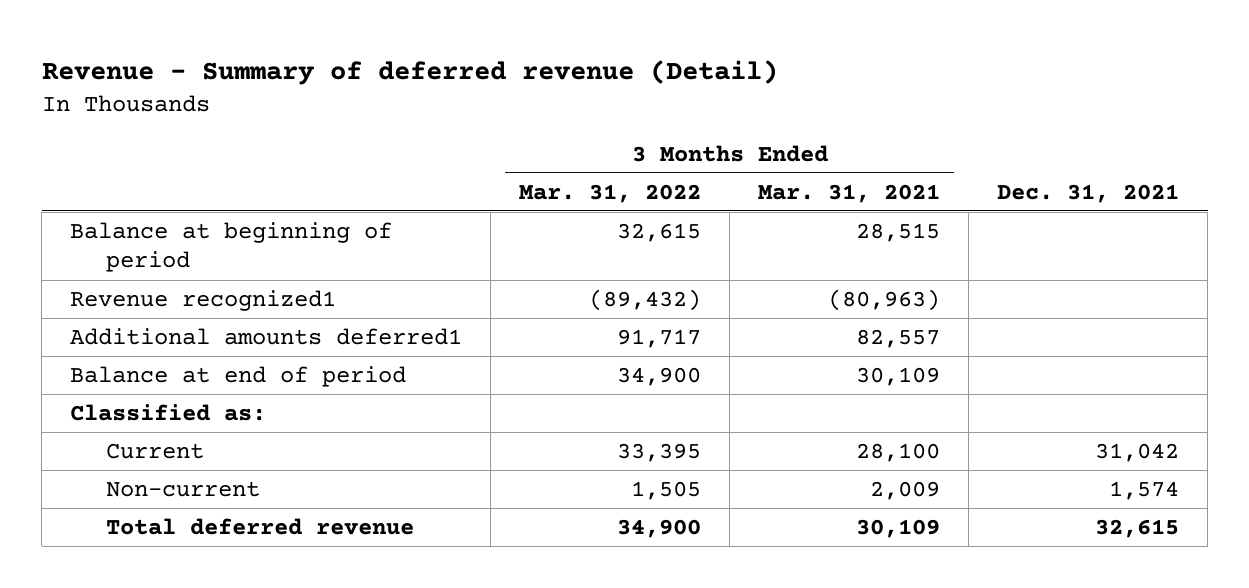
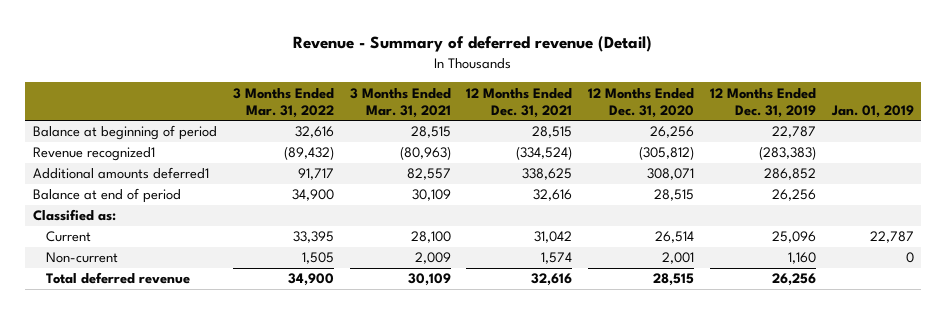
[997,183,1180,203] Dec. 31, 2021 -> none
none -> [466,87,573,118] 12 Months Ended Dec. 31, 2021
none -> [588,87,695,118] 12 Months Ended Dec. 31, 2020
none -> [709,87,816,118] 12 Months Ended Dec. 31, 2019
none -> [830,104,914,118] Jan. 01, 2019
[617,222,702,242] 32,615 -> [294,126,334,139] 32,616

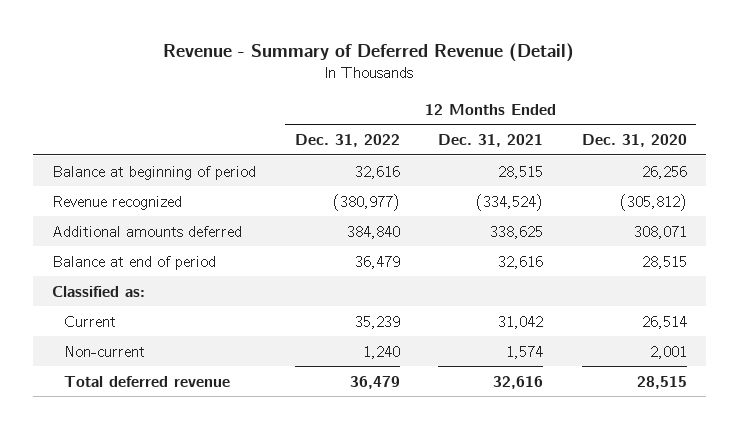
[293,36,653,53] Revenue - Summary of deferred revenue (Detail) -> [163,43,575,63] Revenue - Summary of Deferred Revenue (Detail)
[232,87,334,118] 3 Months Ended Mar. 31, 2022 -> none
[349,87,451,118] 3 Months Ended Mar. 31, 2021 -> none
[709,87,816,118] 12 Months Ended Dec. 31, 2019 -> none
[830,104,914,118] Jan. 01, 2019 -> none
none -> [294,134,400,148] Dec. 31, 2022
[33,147,156,162] Revenue recognized1 -> [52,195,183,210] Revenue recognized
[33,167,210,180] Additional amounts deferred1 -> [52,225,243,237] Additional amounts deferred

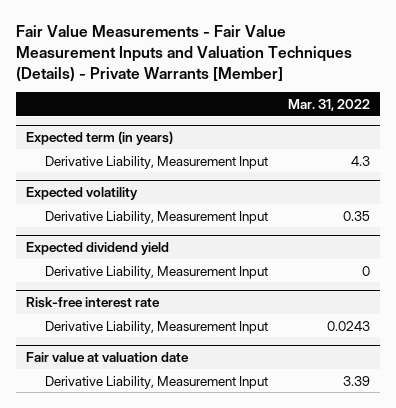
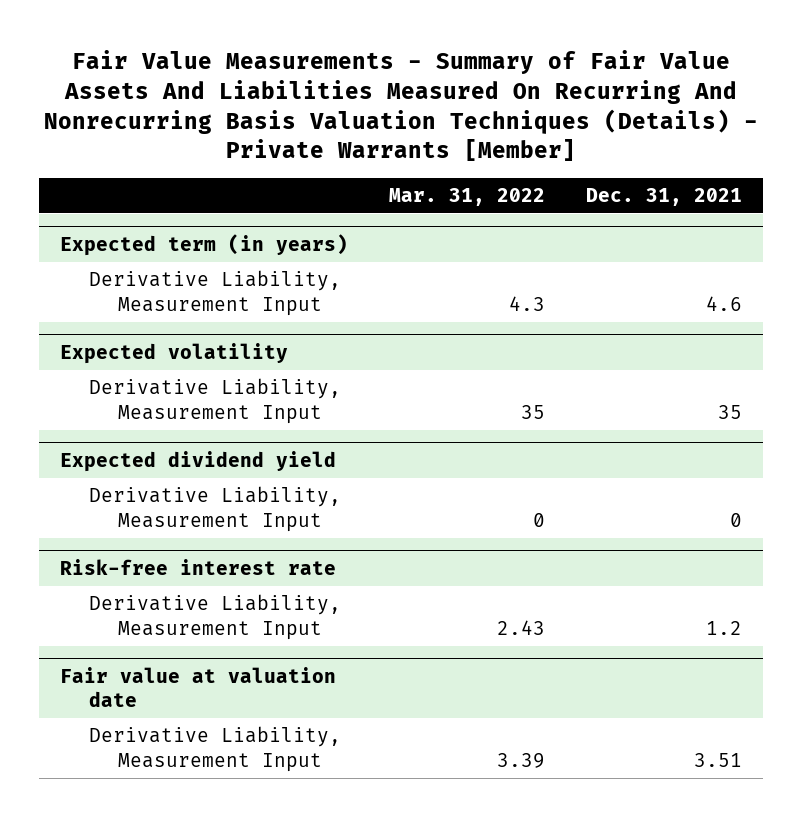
[15,24,352,82] Fair Value Measurements - Fair Value Measurement Inputs and Valuation Techniques (Details) - Private Warrants [Member] -> [44,50,759,162] Fair Value Measurements - Summary of Fair Value Assets And Liabilities Measured On Recurring And Nonrecurring Basis Valuation Techniques (Details) - Private Warrants [Member]
none -> [586,187,743,206] Dec. 31, 2021
[343,210,371,221] 0.35 -> [521,405,546,420] 35
[327,320,371,331] 0.0243 -> [497,620,546,636] 2.43

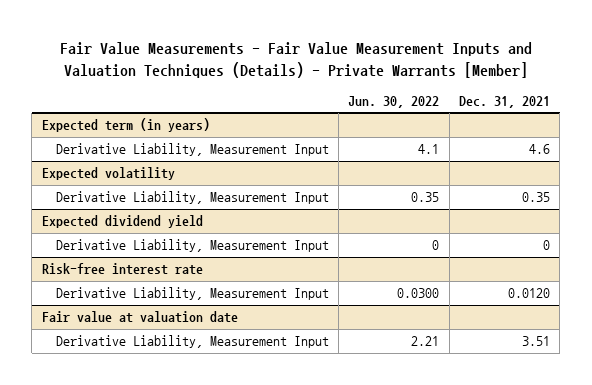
[44,50,759,162] Fair Value Measurements - Summary of Fair Value Assets And Liabilities Measured On Recurring And Nonrecurring Basis Valuation Techniques (Details) - Private Warrants [Member] -> [59,42,532,78] Fair Value Measurements - Fair Value Measurement Inputs and Valuation Techniques (Details) - Private Warrants [Member]
[389,187,546,206] Mar. 31, 2022 -> none
none -> [348,95,440,108] Jun. 30, 2022
[718,405,743,420] 35 -> [521,192,550,203] 0.35
[706,621,743,636] 1.2 -> [507,288,550,299] 0.0120

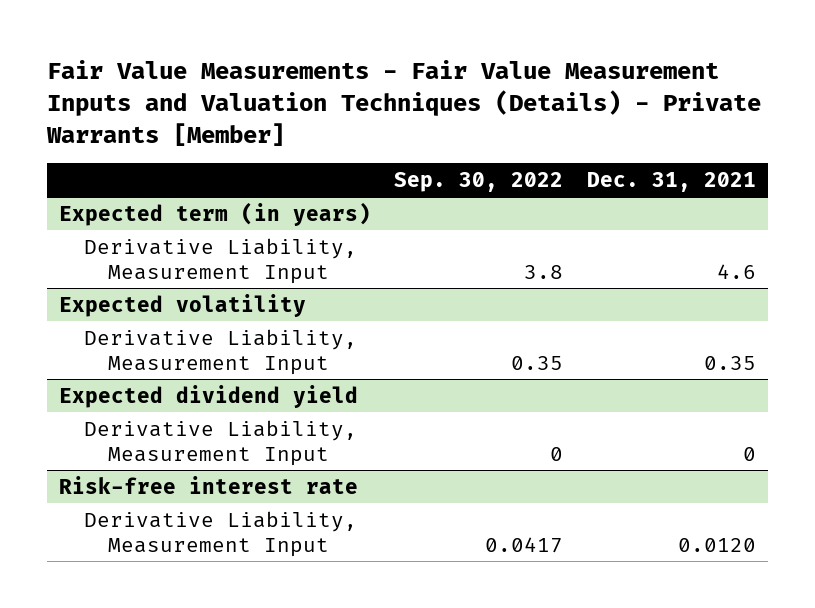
[348,95,440,108] Jun. 30, 2022 -> none
none -> [394,171,564,192] Sep. 30, 2022
[41,311,238,324] Fair value at valuation date -> none
[55,335,329,349] Derivative Liability, Measurement Input -> none

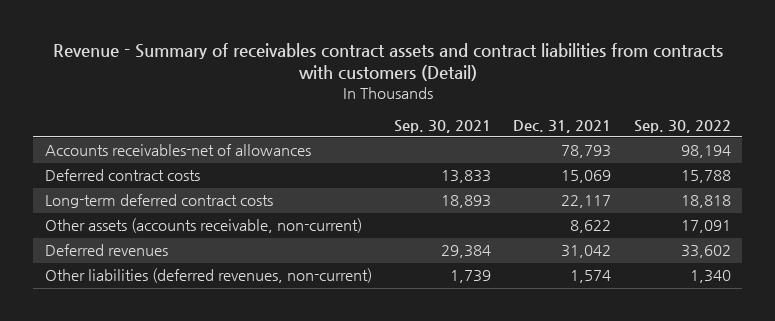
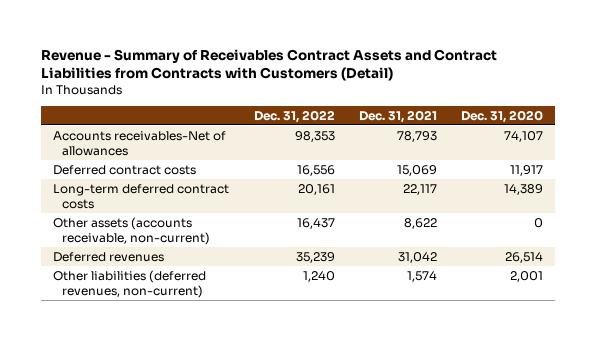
[52,42,723,82] Revenue - Summary of receivables contract assets and contract liabilities from contracts with customers (Detail) -> [41,48,498,82] Revenue - Summary of Receivables Contract Assets and Contract Liabilities from Contracts with Customers (Detail)
[393,119,491,133] Sep. 30, 2021 -> none
[633,119,731,133] Sep. 30, 2022 -> none
none -> [253,109,335,123] Dec. 31, 2022
none -> [461,109,544,123] Dec. 31, 2020
[44,144,311,157] Accounts receivables-net of allowances -> [53,130,227,156] Accounts receivables-Net of allowances

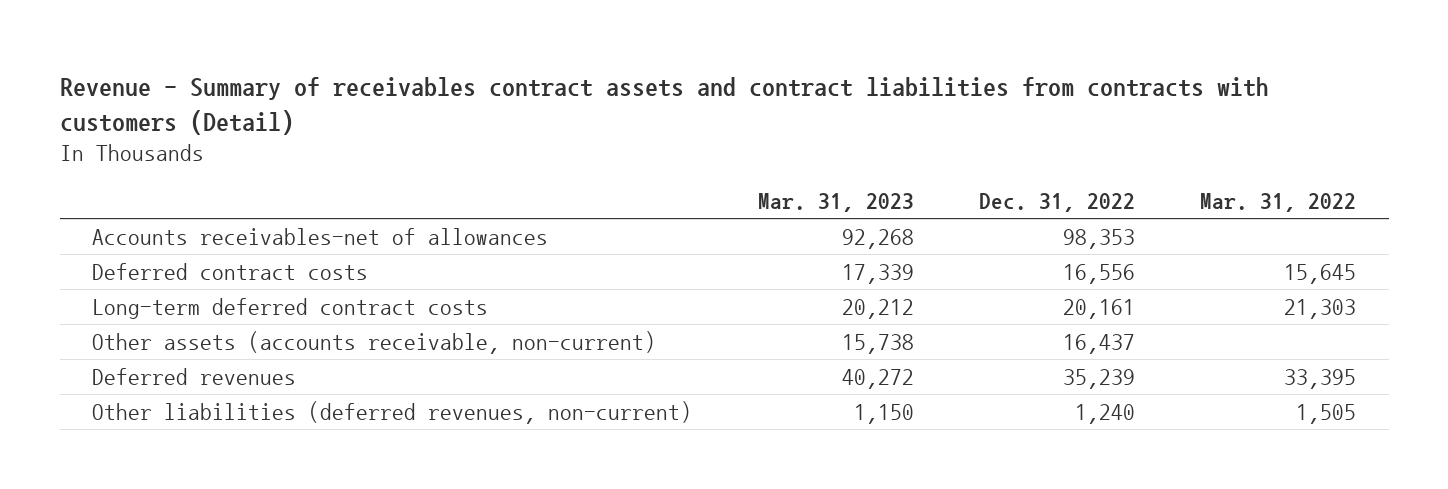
[41,48,498,82] Revenue - Summary of Receivables Contract Assets and Contract Liabilities from Contracts with Customers (Detail) -> [59,76,1269,135] Revenue - Summary of receivables contract assets and contract liabilities from contracts with customers (Detail)
[358,109,437,123] Dec. 31, 2021 -> none
[461,109,544,123] Dec. 31, 2020 -> none
none -> [757,192,914,212] Mar. 31, 2023
none -> [1200,192,1357,212] Mar. 31, 2022
[53,130,227,156] Accounts receivables-Net of allowances -> [92,227,549,245] Accounts receivables-net of allowances

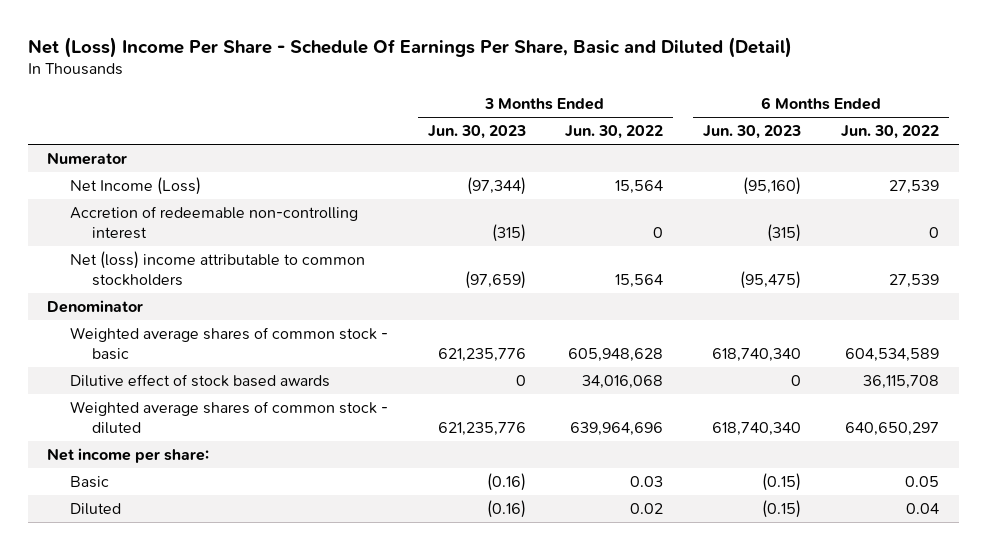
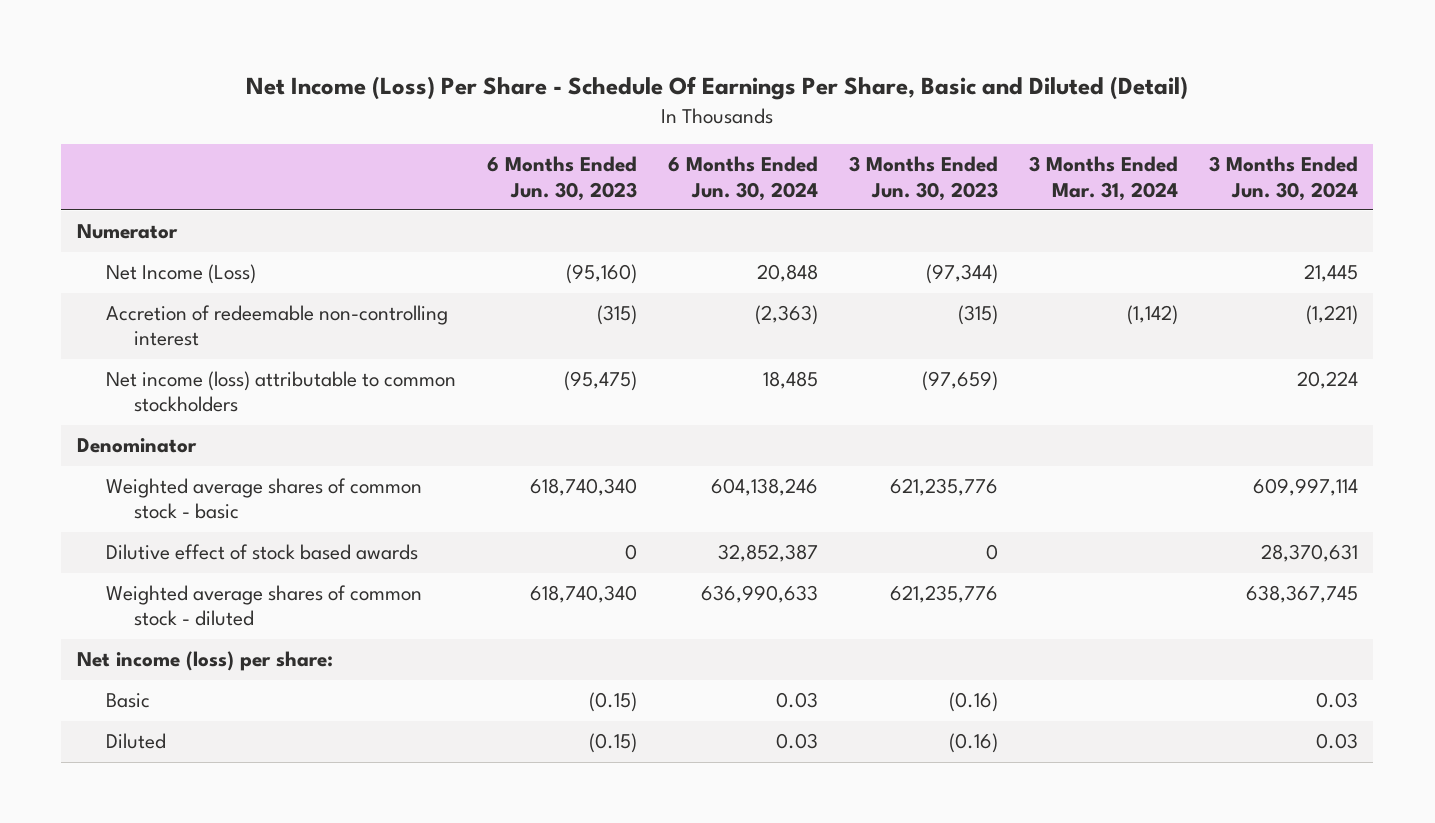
[27,36,792,58] Net (Loss) Income Per Share - Schedule Of Earnings Per Share, Basic and Diluted (Detail) -> [246,76,1189,101] Net Income (Loss) Per Share - Schedule Of Earnings Per Share, Basic and Diluted (Detail)
[565,125,664,140] Jun. 30, 2022 -> none
[840,125,939,140] Jun. 30, 2022 -> none
none -> [667,156,818,201] 6 Months Ended Jun. 30, 2024
none -> [1028,156,1178,201] 3 Months Ended Mar. 31, 2024
none -> [1208,156,1358,201] 3 Months Ended Jun. 30, 2024
[69,250,365,286] Net (loss) income attributable to common stockholders -> [105,371,456,413] Net income (loss) attributable to common stockholders
[47,447,210,463] Net income per share: -> [76,651,333,672] Net income (loss) per share:

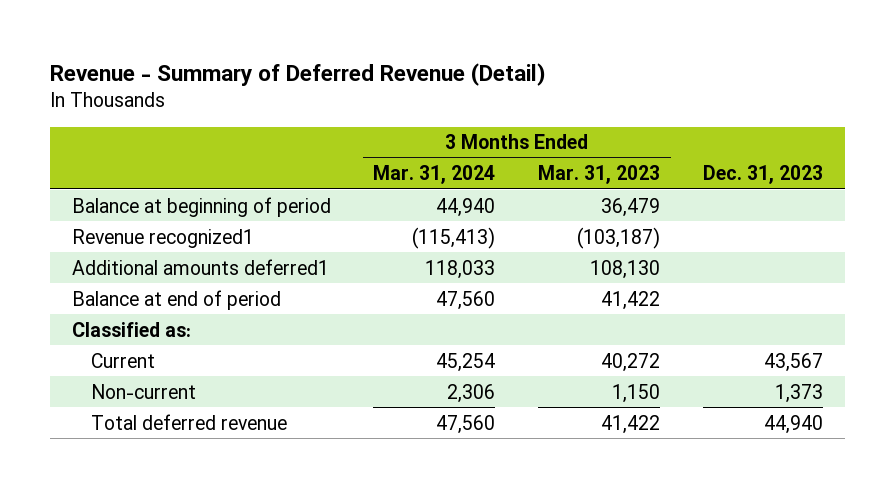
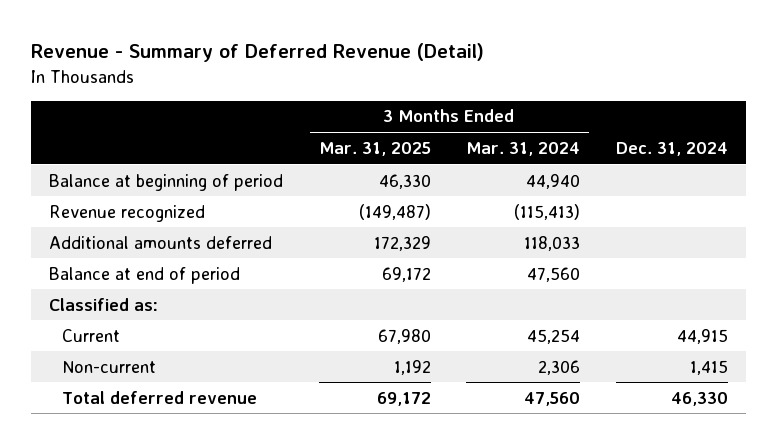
[538,165,661,185] Mar. 31, 2023 -> none
[703,165,824,185] Dec. 31, 2023 -> none
none -> [318,141,431,156] Mar. 31, 2025
none -> [616,141,729,156] Dec. 31, 2024
[71,228,254,248] Revenue recognized1 -> [48,204,205,222] Revenue recognized
[71,258,329,275] Additional amounts deferred1 -> [48,235,272,249] Additional amounts deferred

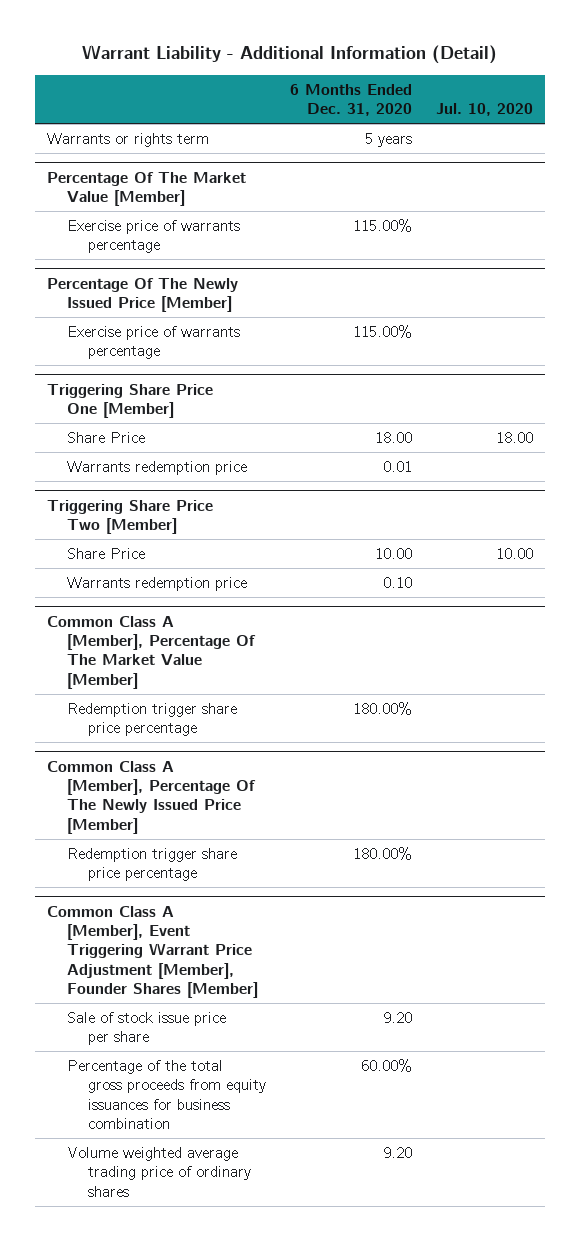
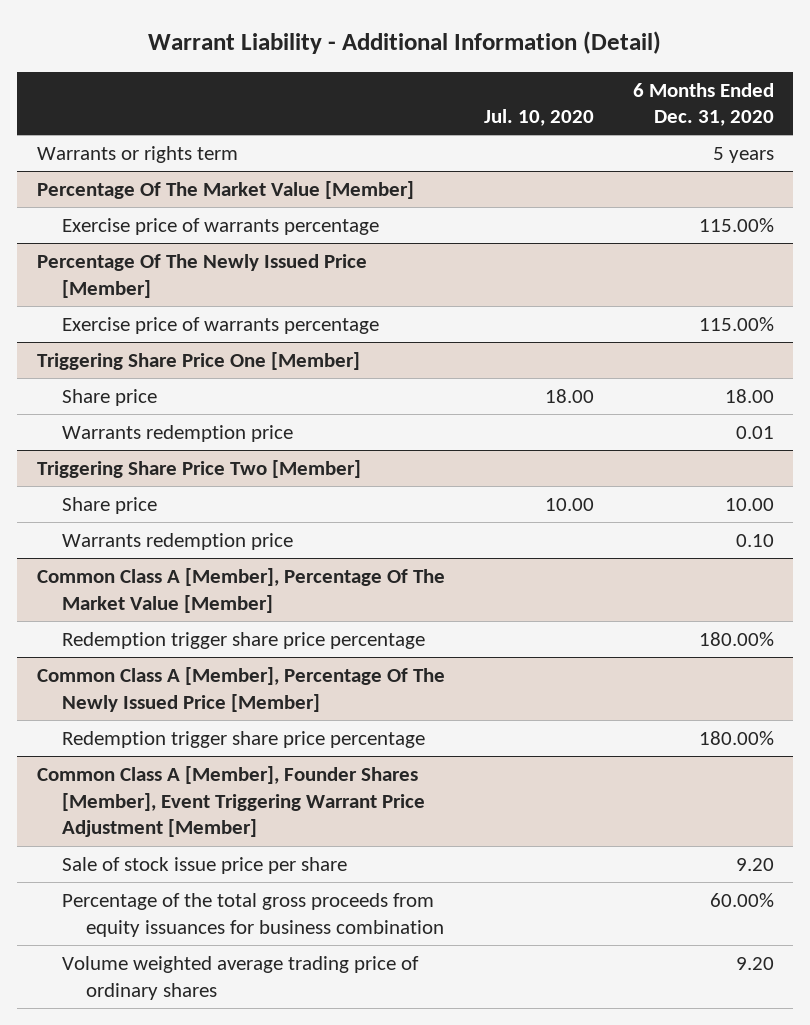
[67,431,146,443] Share Price -> [61,388,157,406] Share price
[67,547,146,559] Share Price -> [61,496,157,514] Share price
[47,905,259,999] Common Class A [Member], Event Triggering Warrant Price Adjustment [Member], Founder Shares [Member] -> [36,765,425,838] Common Class A [Member], Founder Shares [Member], Event Triggering Warrant Price Adjustment [Member]

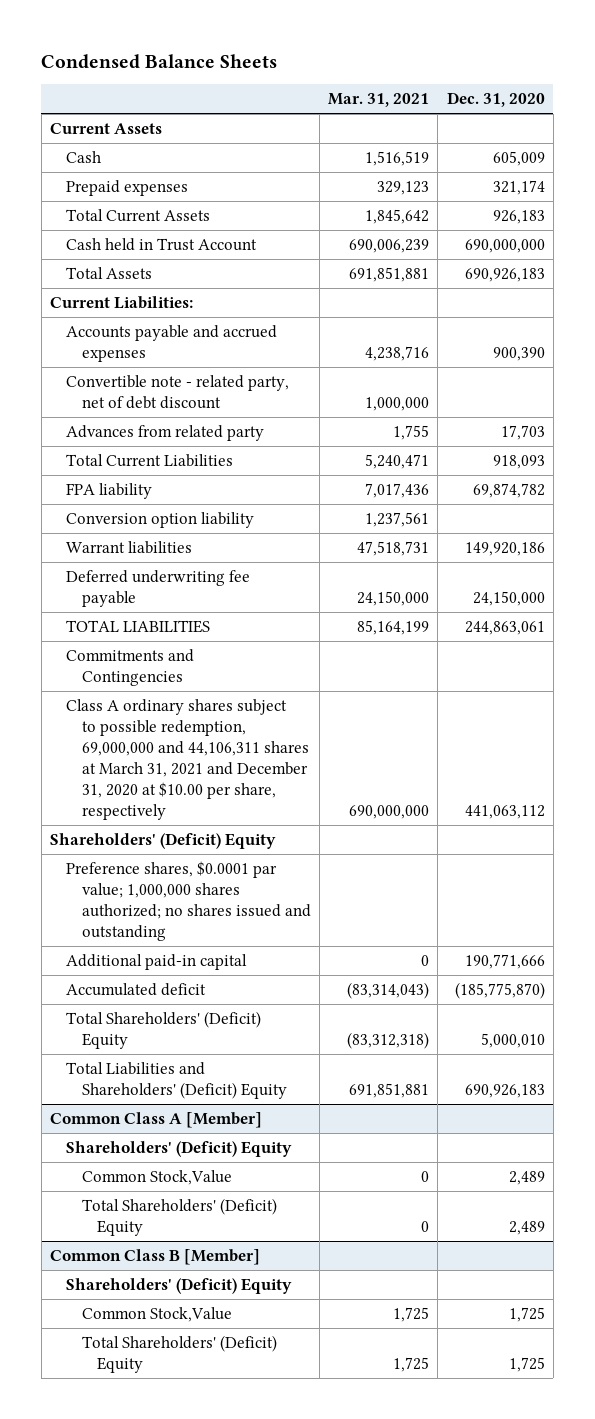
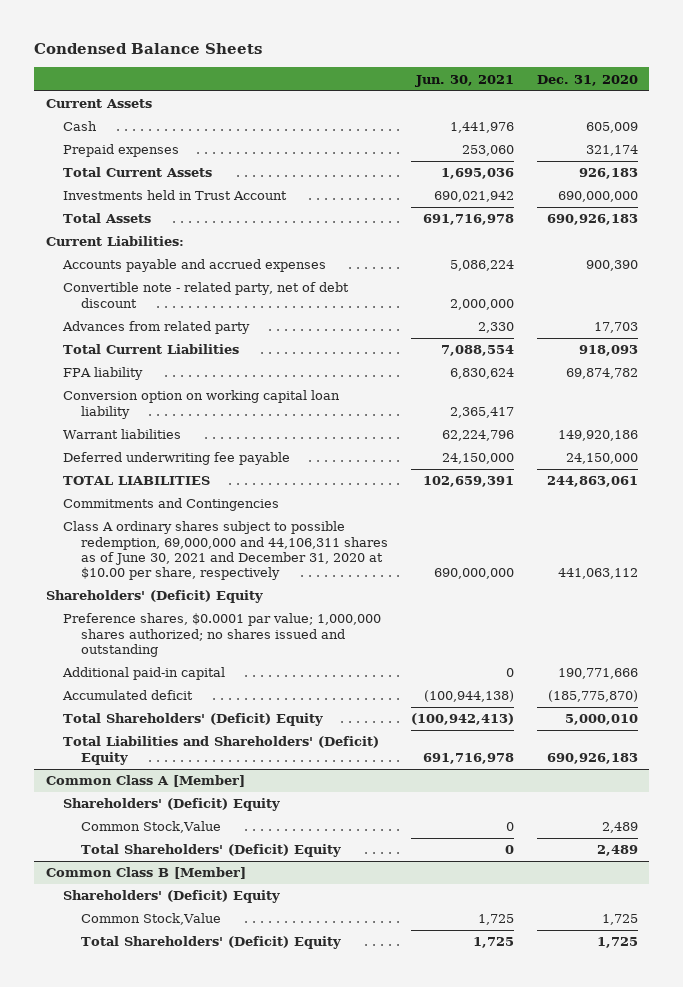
[328,93,430,108] Mar. 31, 2021 -> none
none -> [415,74,515,87] Jun. 30, 2021
[65,237,257,251] Cash held in Trust Account -> [63,190,288,201] Investments held in Trust Account
[65,511,254,528] Conversion option liability -> none
none -> [63,390,341,419] Conversion option on working capital loan liability
[65,698,309,821] Class A ordinary shares subject to possible redemption, 69,000,000 and 44,106,311 shares at March 31, 2021 and December 31, 2020 at $10.00 per share, respectively -> [63,521,389,581] Class A ordinary shares subject to possible redemption, 69,000,000 and 44,106,311 shares as of June 30, 2021 and December 31, 2020 at $10.00 per share, respectively

